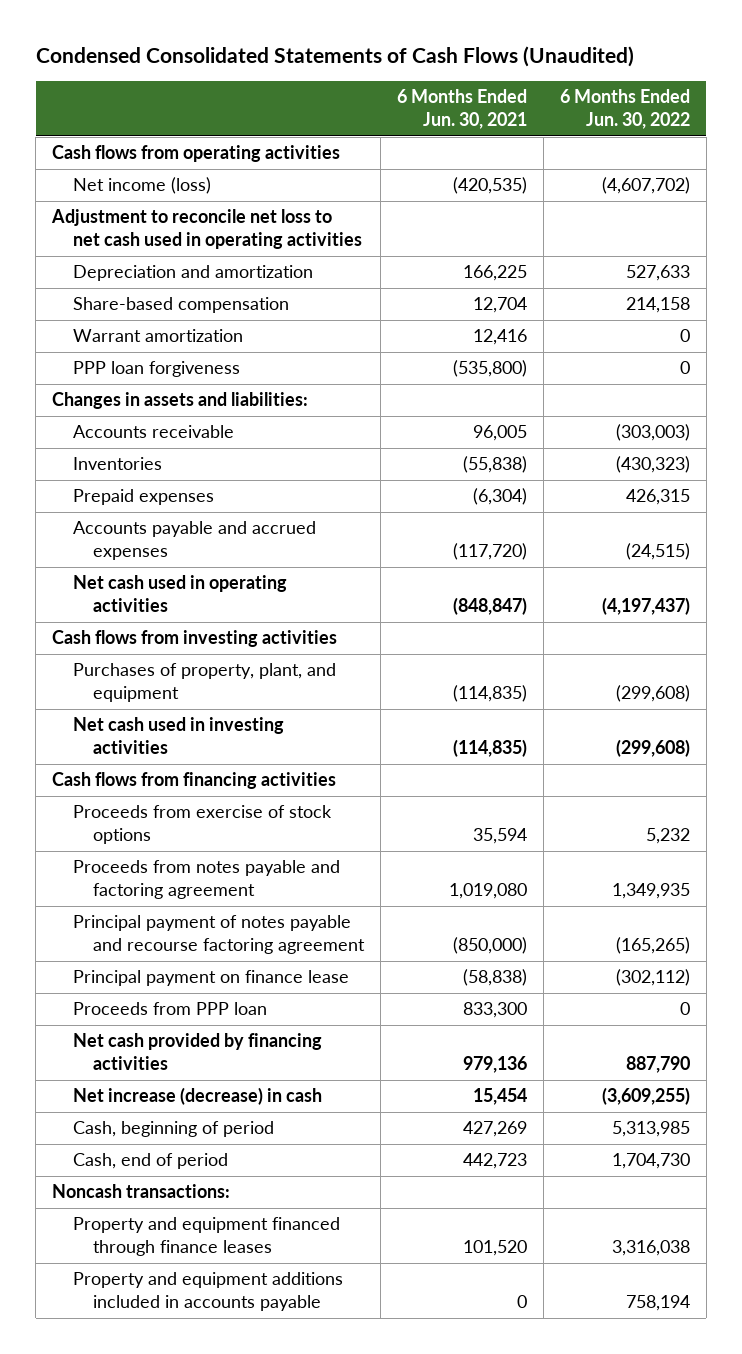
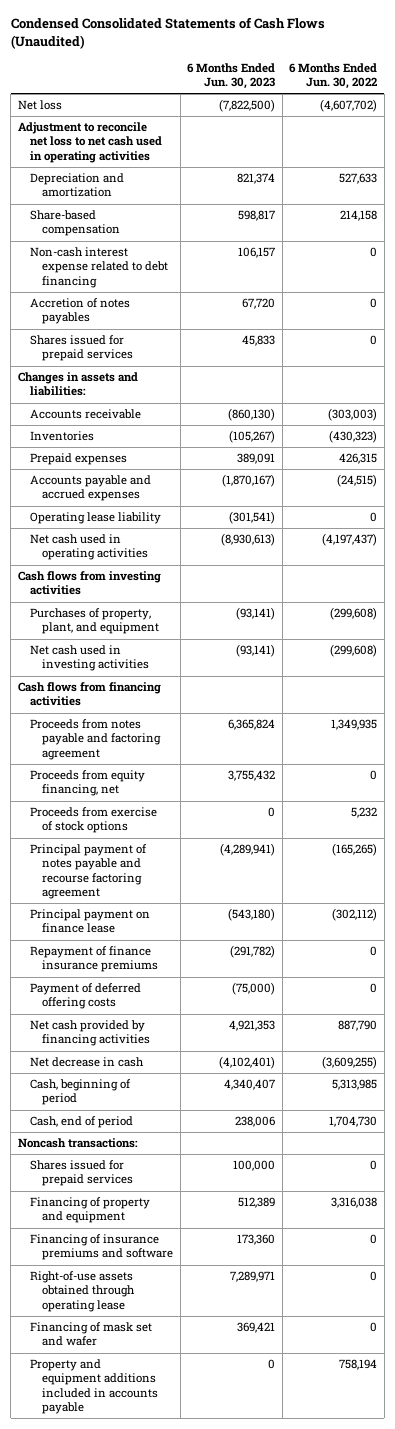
[396,89,527,130] 6 Months Ended Jun. 30, 2021 -> none
none -> [187,63,276,90] 6 Months Ended Jun. 30, 2023
[52,145,341,163] Cash flows from operating activities -> none
[72,177,211,195] Net income (loss) -> [17,100,62,111] Net loss
[72,329,243,343] Warrant amortization -> none
[72,361,240,378] PPP loan forgiveness -> none
none -> [29,247,169,288] Non-cash interest expense related to debt financing
none -> [29,298,130,325] Accretion of notes payables
none -> [29,335,134,362] Shares issued for prepaid services
none -> [29,512,161,525] Operating lease liability
none -> [29,770,145,797] Proceeds from equity financing, net
[72,805,332,845] Proceeds from exercise of stock options -> [29,807,157,834] Proceeds from exercise of stock options
[72,1002,267,1016] Proceeds from PPP loan -> none
none -> [29,946,159,973] Repayment of finance insurance premiums
none -> [29,983,141,1010] Payment of deferred offering costs
[72,1087,322,1106] Net increase (decrease) in cash -> [29,1057,144,1068] Net decrease in cash
none -> [29,1160,134,1187] Shares issued for prepaid services
[72,1217,340,1257] Property and equipment financed through finance leases -> [29,1197,150,1224] Financing of property and equipment
none -> [29,1234,174,1261] Financing of insurance premiums and software
none -> [29,1271,136,1312] Right-of-use assets obtained through operating lease
none -> [29,1322,152,1347] Financing of mask set and wafer

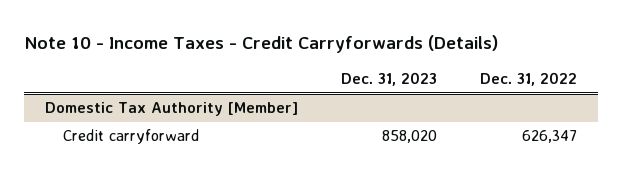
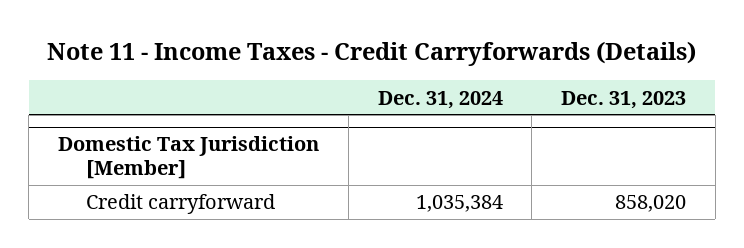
[23,34,498,53] Note 10 - Income Taxes - Credit Carryforwards (Details) -> [47,41,697,67] Note 11 - Income Taxes - Credit Carryforwards (Details)
[479,72,577,87] Dec. 31, 2022 -> none
none -> [377,90,503,109] Dec. 31, 2024
[45,102,299,117] Domestic Tax Authority [Member] -> [58,136,320,180] Domestic Tax Jurisdiction [Member]

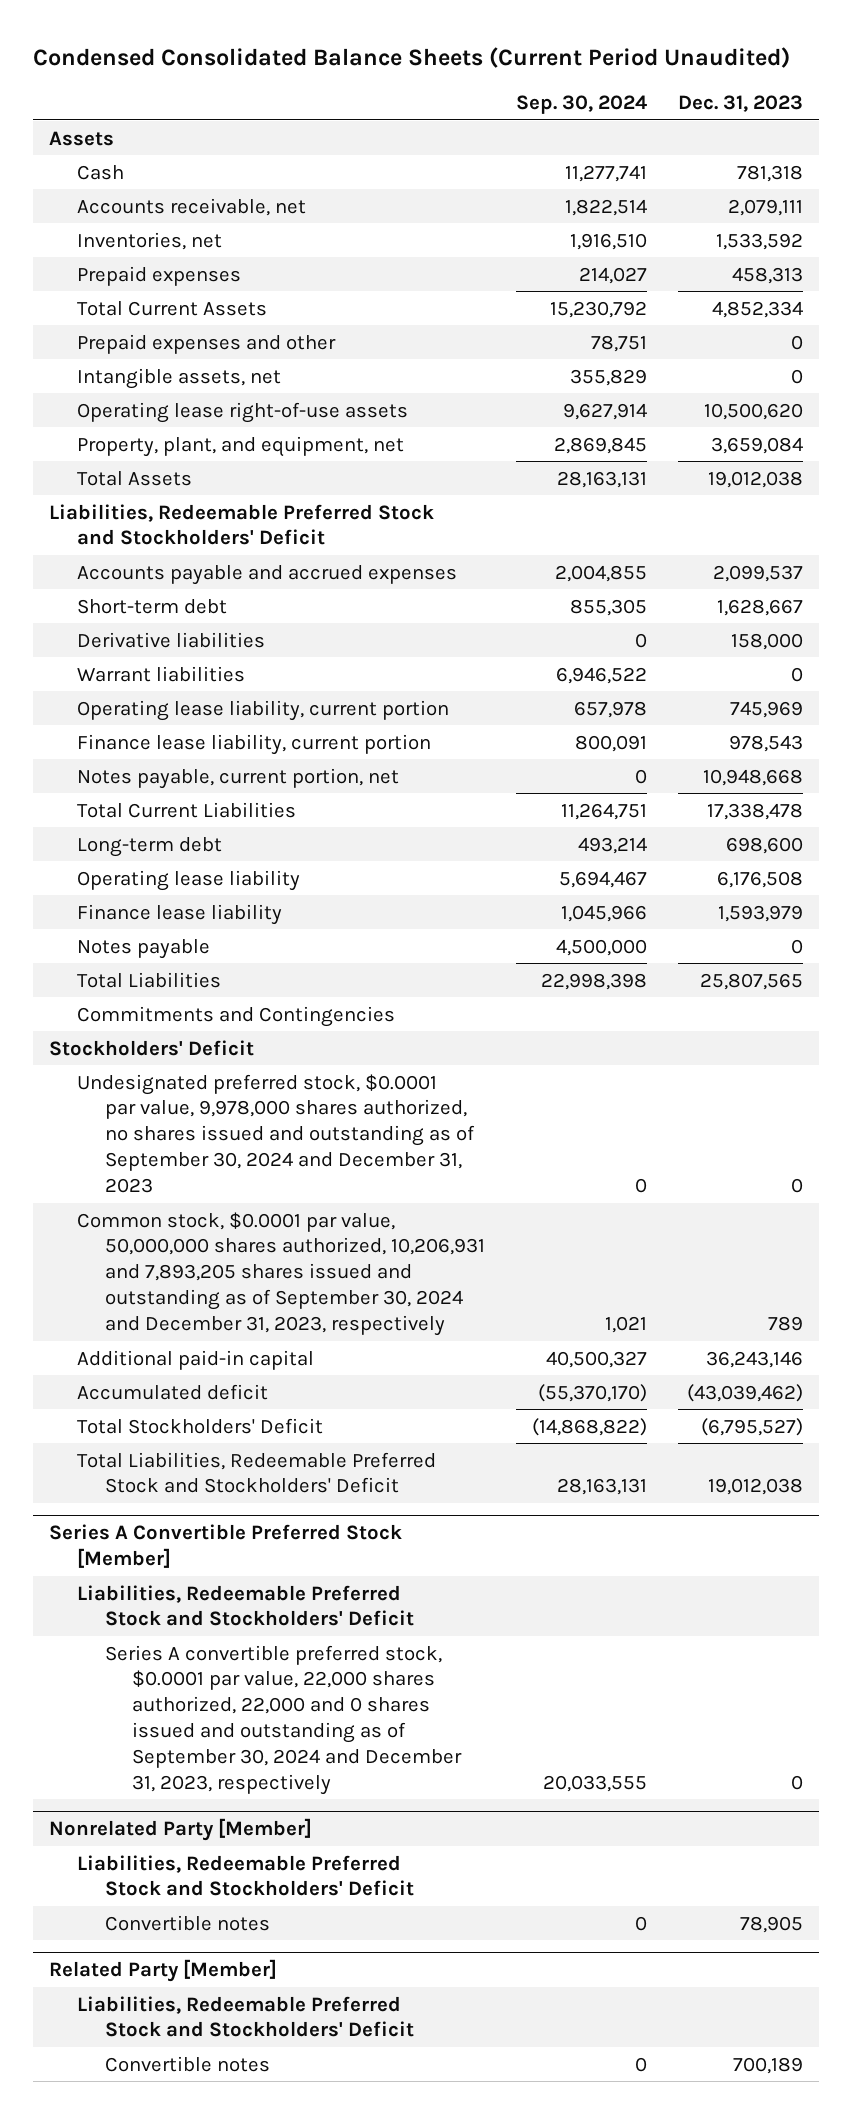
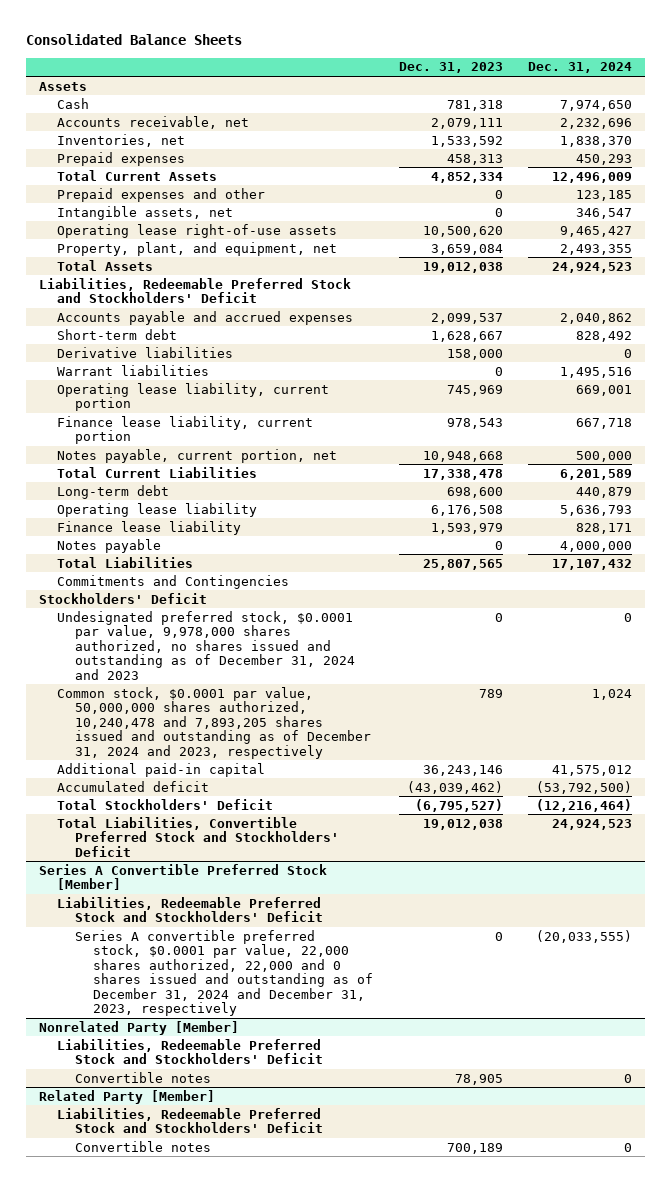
[33,47,791,69] Condensed Consolidated Balance Sheets (Current Period Unaudited) -> [26,34,243,46] Consolidated Balance Sheets
[515,95,647,115] Sep. 30, 2024 -> none
none -> [528,62,633,74] Dec. 31, 2024
[76,1073,475,1193] Undesignated preferred stock, $0.0001 par value, 9,978,000 shares authorized, no shares issued and outstanding as of September 30, 2024 and December 31, 2023 -> [57,610,356,680] Undesignated preferred stock, $0.0001 par value, 9,978,000 shares authorized, no shares issued and outstanding as of December 31, 2024 and 2023
[76,1211,485,1336] Common stock, $0.0001 par value, 50,000,000 shares authorized, 10,206,931 and 7,893,205 shares issued and outstanding as of September 30, 2024 and December 31, 2023, respectively -> [57,686,372,759] Common stock, $0.0001 par value, 50,000,000 shares authorized, 10,240,478 and 7,893,205 shares issued and outstanding as of December 31, 2024 and 2023, respectively
[76,1451,436,1494] Total Liabilities, Redeemable Preferred Stock and Stockholders' Deficit -> [57,816,340,857] Total Liabilities, Convertible Preferred Stock and Stockholders' Deficit
[104,1644,463,1795] Series A convertible preferred stock, $0.0001 par value, 22,000 shares authorized, 22,000 and 0 shares issued and outstanding as of September 30, 2024 and December 31, 2023, respectively -> [75,929,374,1017] Series A convertible preferred stock, $0.0001 par value, 22,000 shares authorized, 22,000 and 0 shares issued and outstanding as of December 31, 2024 and December 31, 2023, respectively

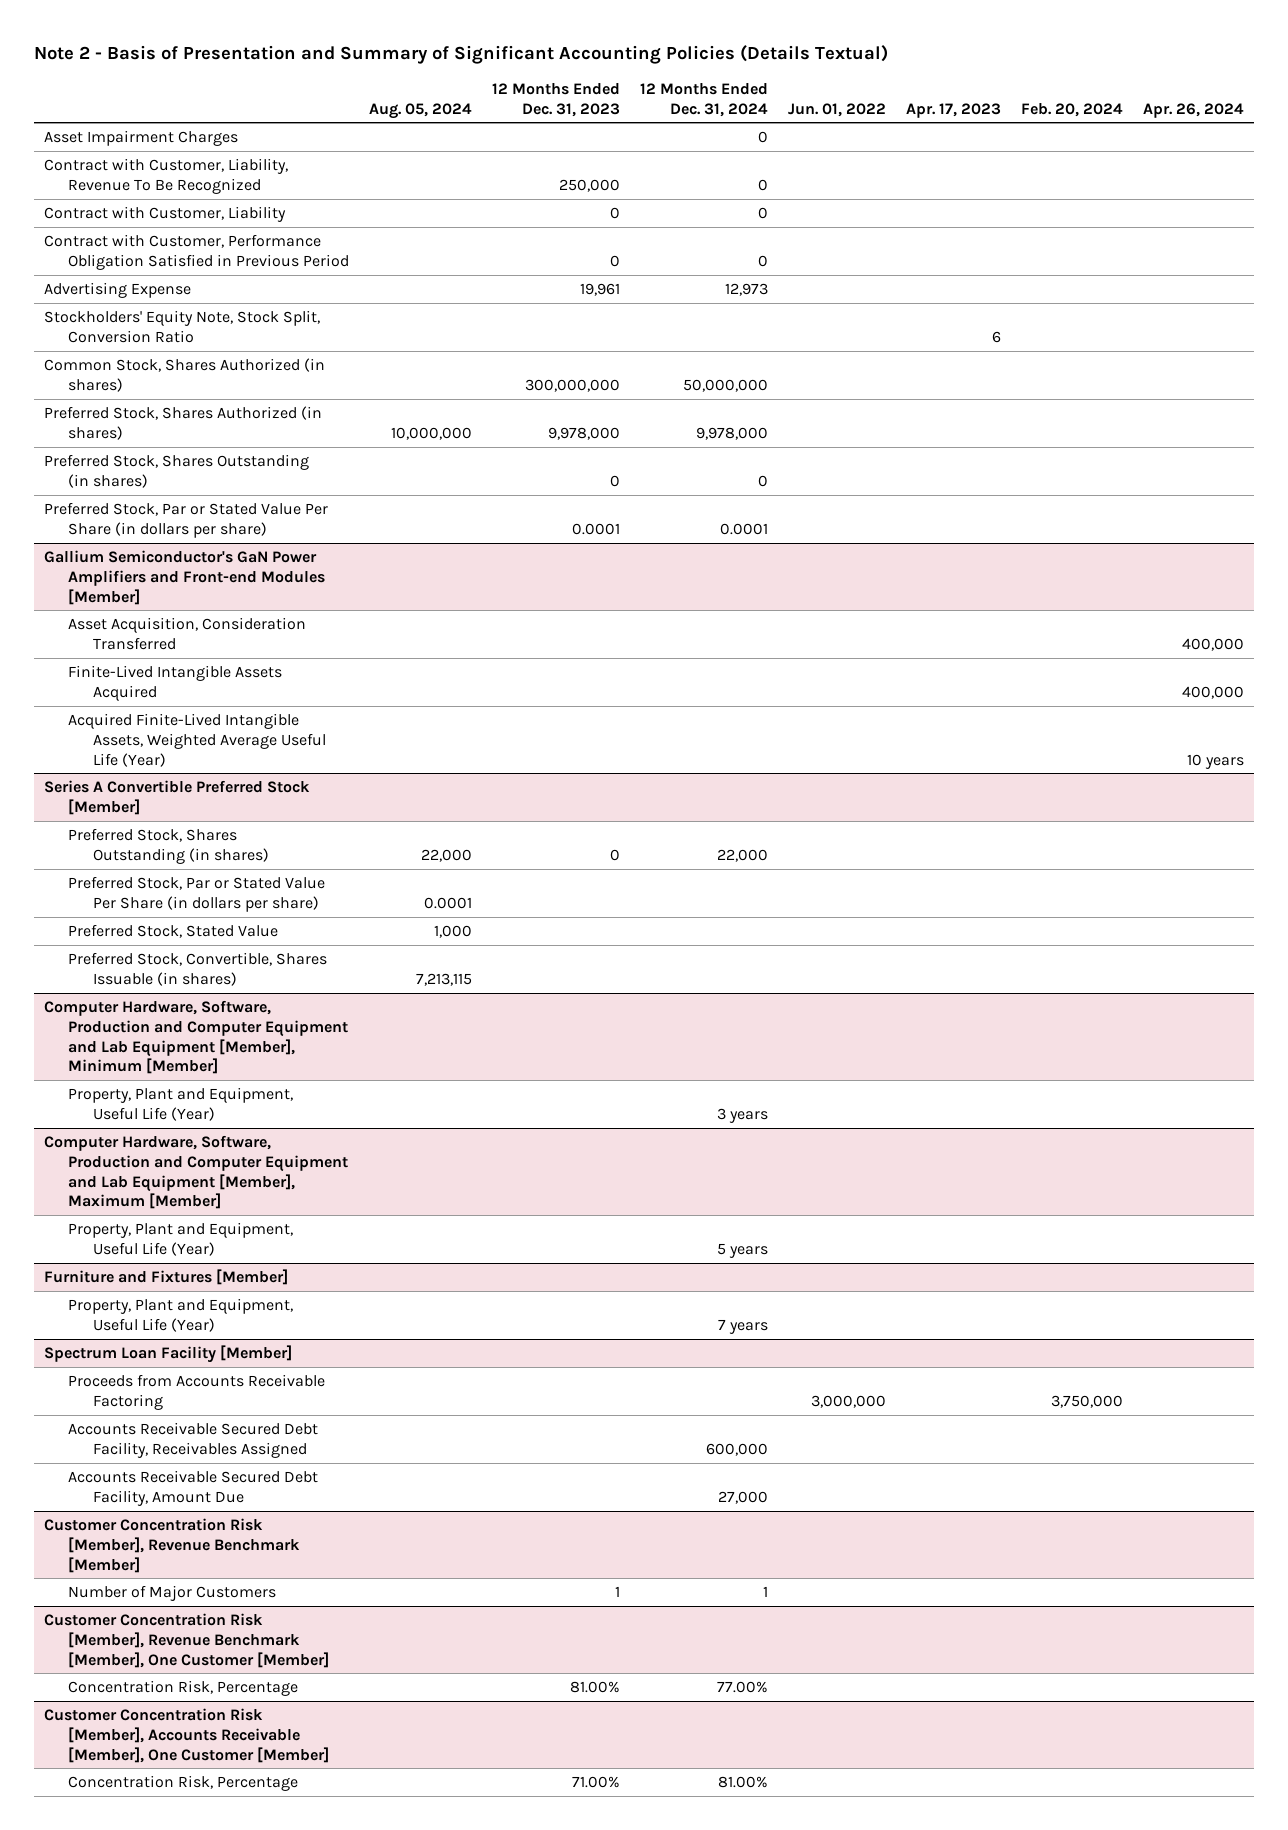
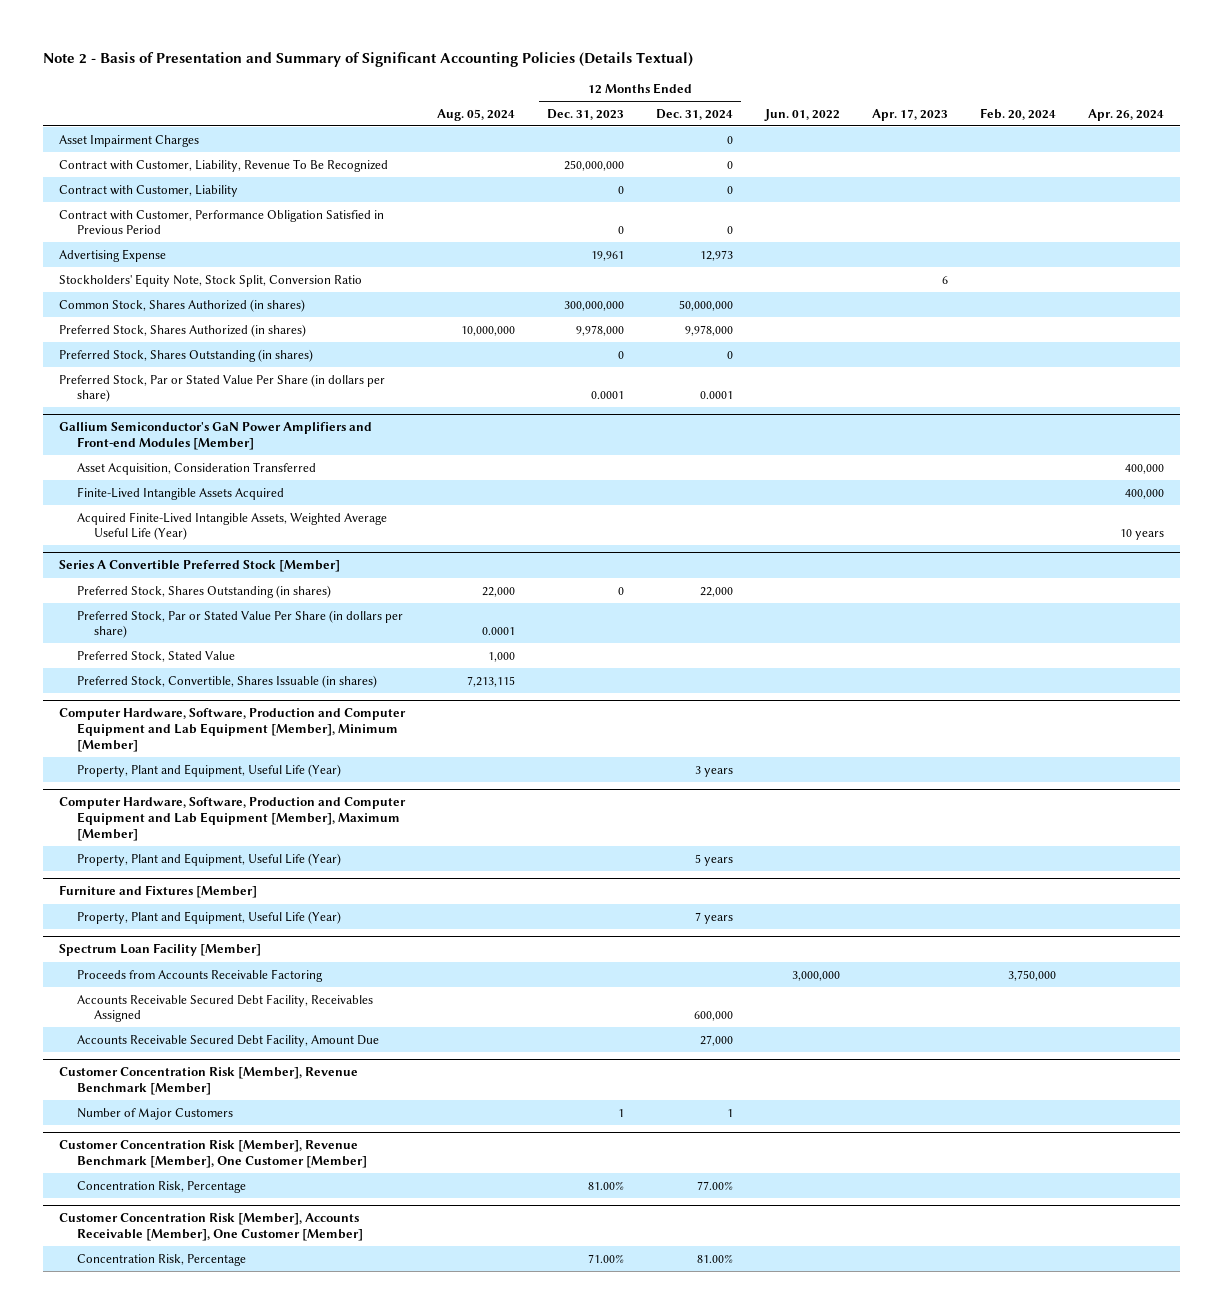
[559,178,621,192] 250,000 -> [563,159,624,171] 250,000,000

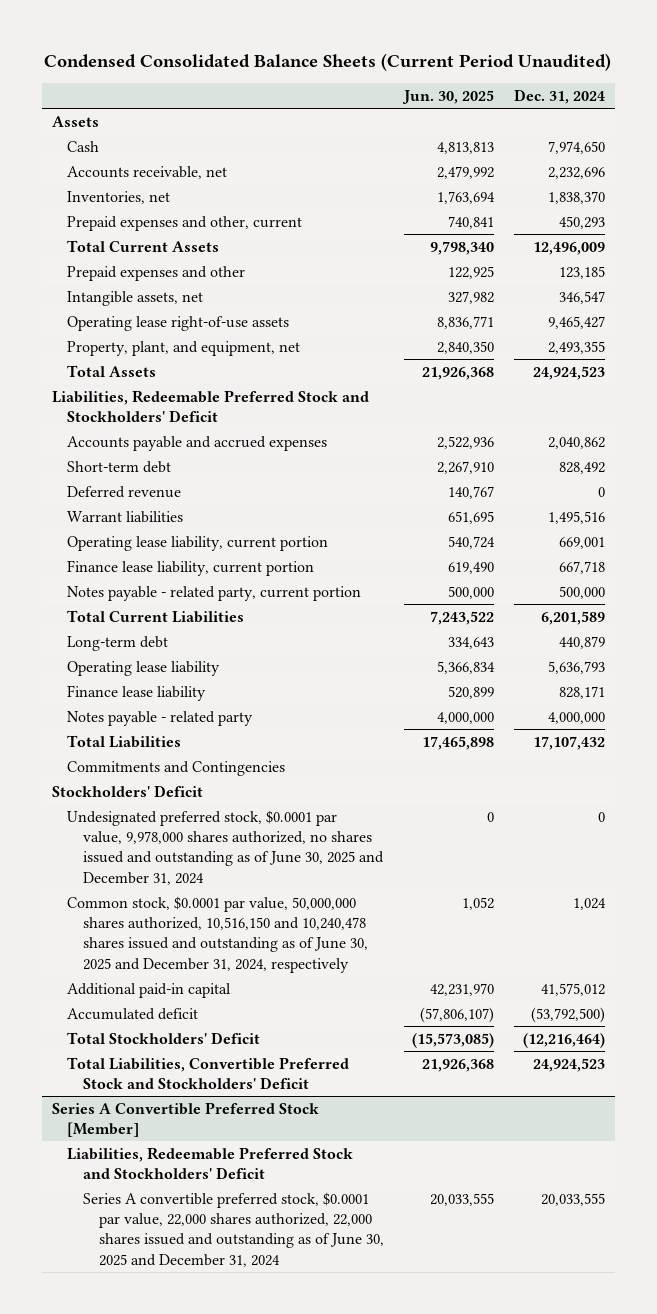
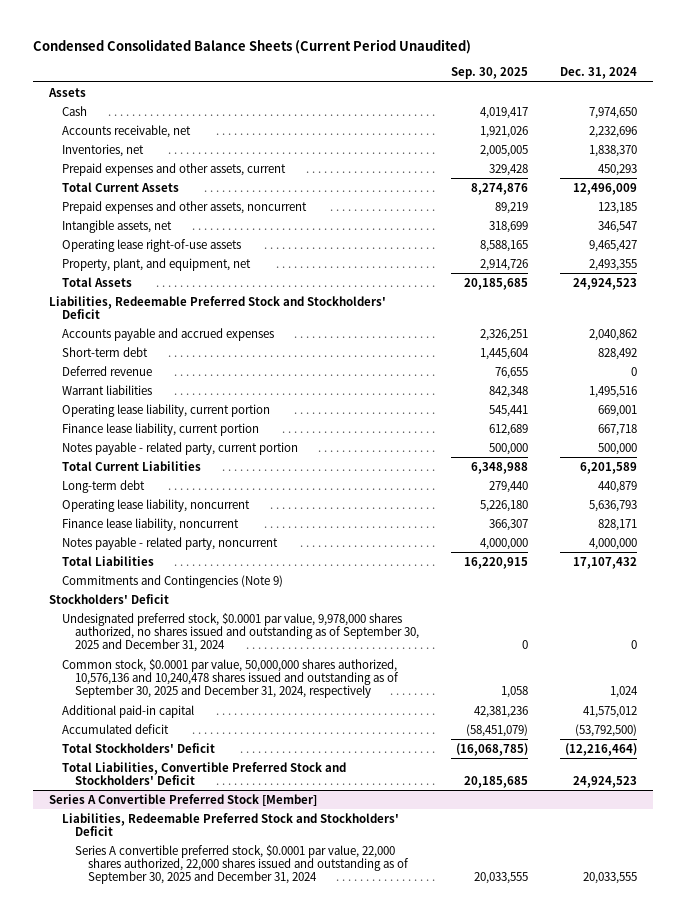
[401,89,494,104] Jun. 30, 2025 -> none
none -> [451,67,529,80] Sep. 30, 2025
[67,215,303,231] Prepaid expenses and other, current -> [62,162,287,176] Prepaid expenses and other assets, current
[67,265,246,281] Prepaid expenses and other -> [62,200,308,214] Prepaid expenses and other assets, noncurrent
[67,660,221,676] Operating lease liability -> [62,498,251,512] Operating lease liability, noncurrent
[67,684,207,701] Finance lease liability -> [62,517,240,531] Finance lease liability, noncurrent
[67,710,254,726] Notes payable - related party -> [62,536,279,550] Notes payable - related party, noncurrent
[67,760,286,776] Commitments and Contingencies -> [62,574,284,588] Commitments and Contingencies (Note 9)
[67,809,385,885] Undesignated preferred stock, $0.0001 par value, 9,978,000 shares authorized, no shares issued and outstanding as of June 30, 2025 and December 31, 2024 -> [62,612,420,653] Undesignated preferred stock, $0.0001 par value, 9,978,000 shares authorized, no shares issued and outstanding as of September 30, 2025 and December 31, 2024
[67,895,369,973] Common stock, $0.0001 par value, 50,000,000 shares authorized, 10,516,150 and 10,240,478 shares issued and outstanding as of June 30, 2025 and December 31, 2024, respectively -> [62,658,400,699] Common stock, $0.0001 par value, 50,000,000 shares authorized, 10,576,136 and 10,240,478 shares issued and outstanding as of September 30, 2025 and December 31, 2024, respectively
[83,1191,384,1267] Series A convertible preferred stock, $0.0001 par value, 22,000 shares authorized, 22,000 shares issued and outstanding as of June 30, 2025 and December 31, 2024 -> [75,844,410,885] Series A convertible preferred stock, $0.0001 par value, 22,000 shares authorized, 22,000 shares issued and outstanding as of September 30, 2025 and December 31, 2024

